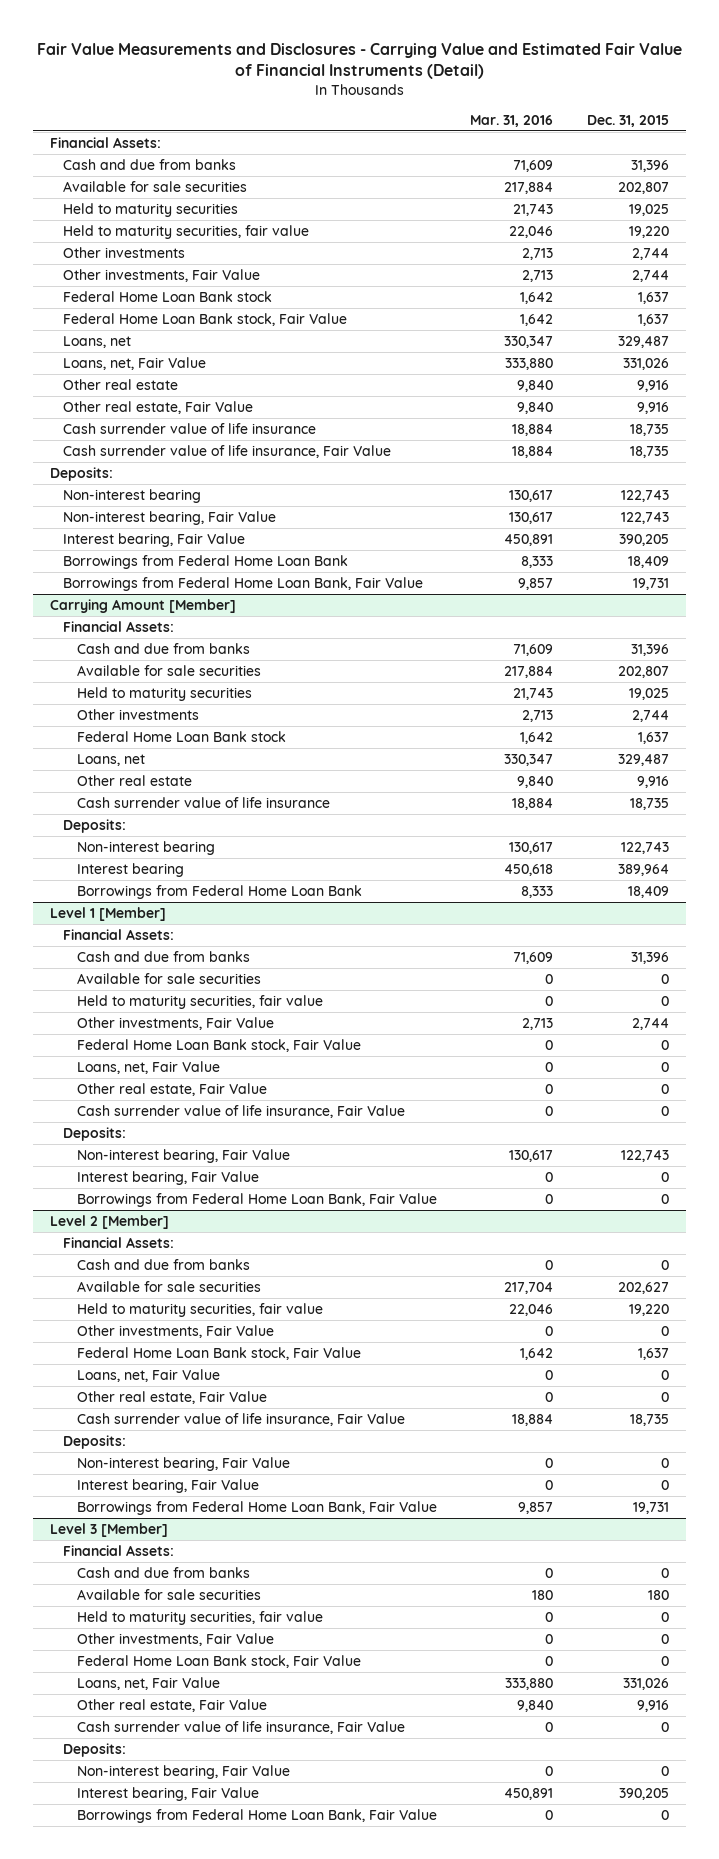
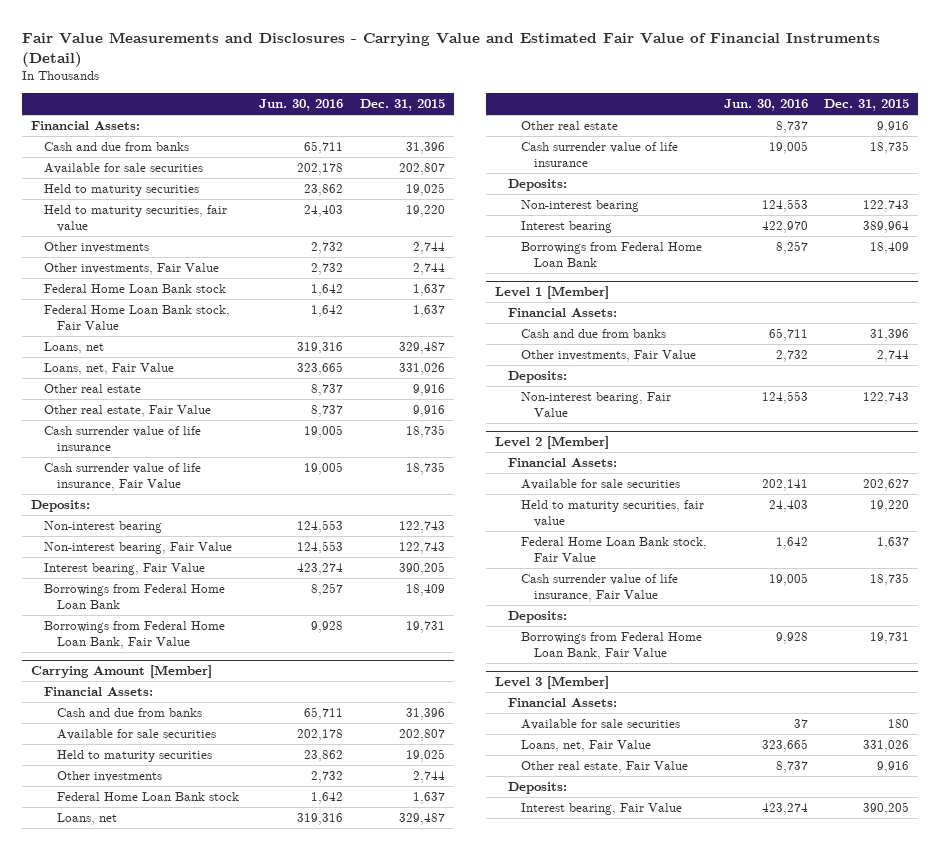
[470,114,554,127] Mar. 31, 2016 -> none
none -> [259,99,344,112] Jun. 30, 2016
[76,972,261,984] Available for sale securities -> none
[76,994,323,1009] Held to maturity securities, fair value -> none
[76,1038,361,1052] Federal Home Loan Bank stock, Fair Value -> none
[76,1060,220,1074] Loans, net, Fair Value -> none
[76,1082,267,1096] Other real estate, Fair Value -> none
[76,1104,405,1118] Cash surrender value of life insurance, Fair Value -> none
[76,1170,259,1185] Interest bearing, Fair Value -> none
[76,1192,437,1207] Borrowings from Federal Home Loan Bank, Fair Value -> none
[76,1258,250,1270] Cash and due from banks -> none
[76,1324,274,1338] Other investments, Fair Value -> none
[76,1368,220,1382] Loans, net, Fair Value -> none
[76,1390,267,1404] Other real estate, Fair Value -> none
[76,1456,290,1471] Non-interest bearing, Fair Value -> none
[76,1478,259,1493] Interest bearing, Fair Value -> none
[76,1566,250,1578] Cash and due from banks -> none
[76,1610,323,1625] Held to maturity securities, fair value -> none
[76,1632,274,1646] Other investments, Fair Value -> none
[76,1654,361,1668] Federal Home Loan Bank stock, Fair Value -> none
[76,1720,405,1734] Cash surrender value of life insurance, Fair Value -> none
[76,1764,290,1779] Non-interest bearing, Fair Value -> none
[76,1808,437,1823] Borrowings from Federal Home Loan Bank, Fair Value -> none

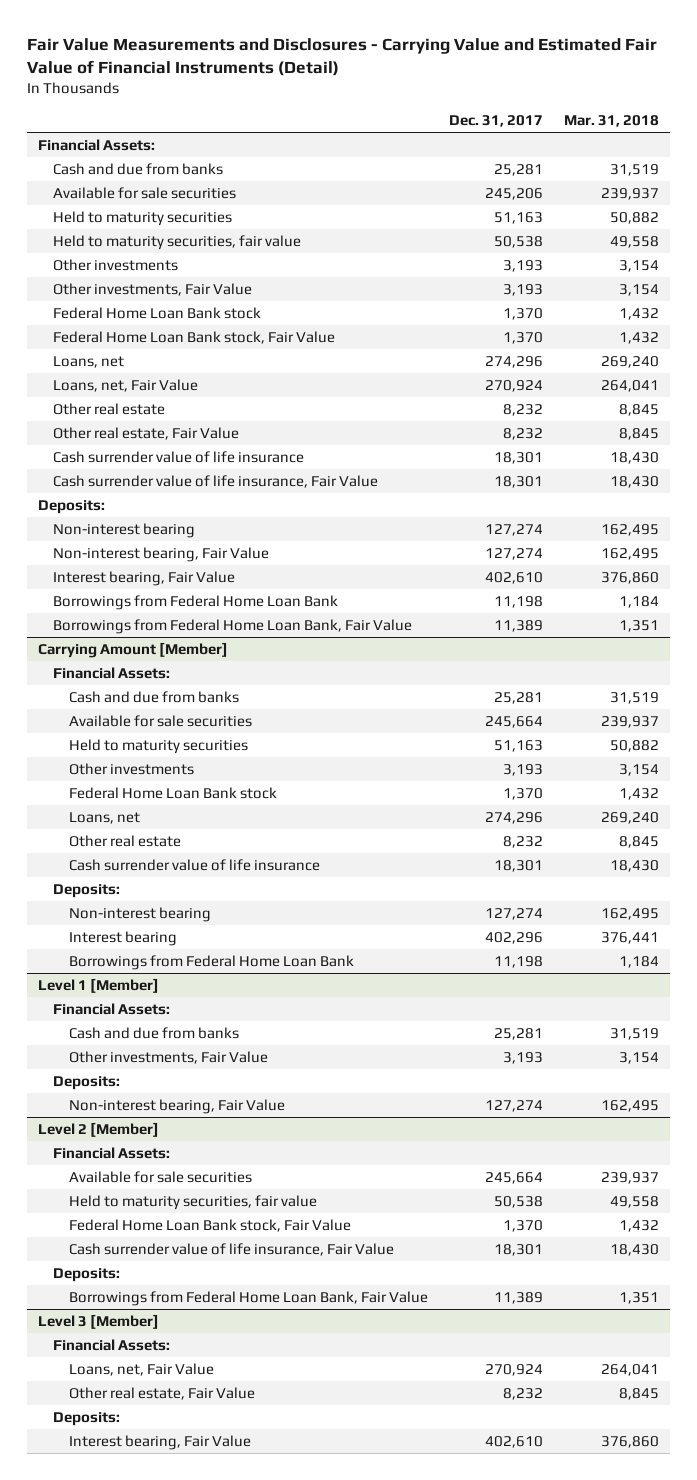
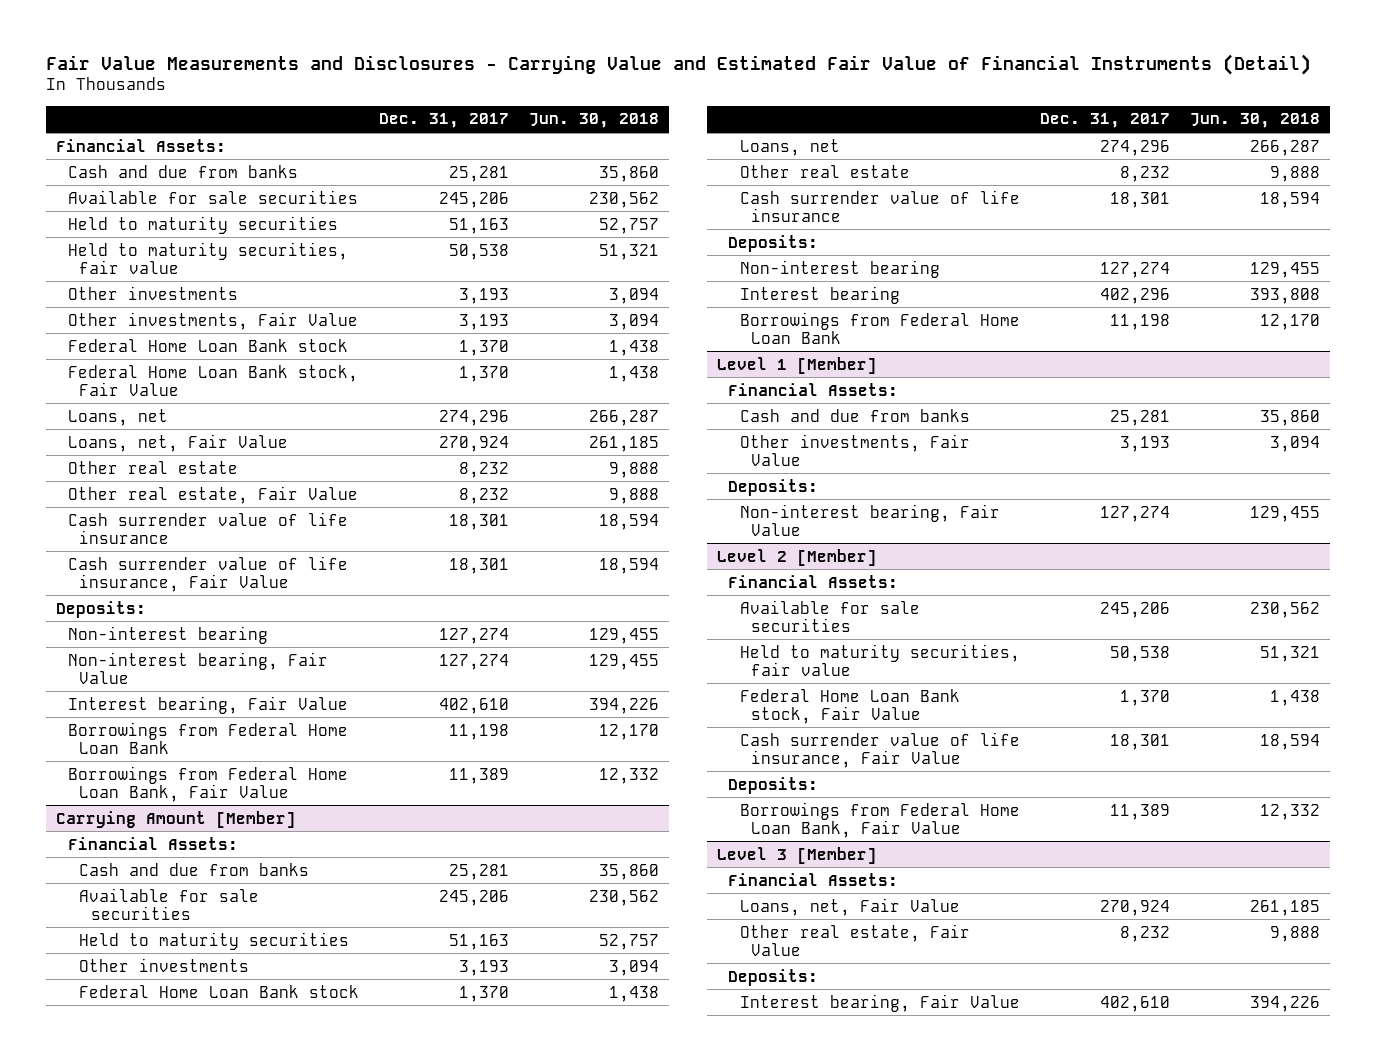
[564,114,660,127] Mar. 31, 2018 -> none
none -> [528,113,659,129] Jun. 30, 2018
[485,715,544,728] 245,664 -> [439,889,510,906] 245,206
[485,1171,544,1184] 245,664 -> [1099,601,1170,618] 245,206

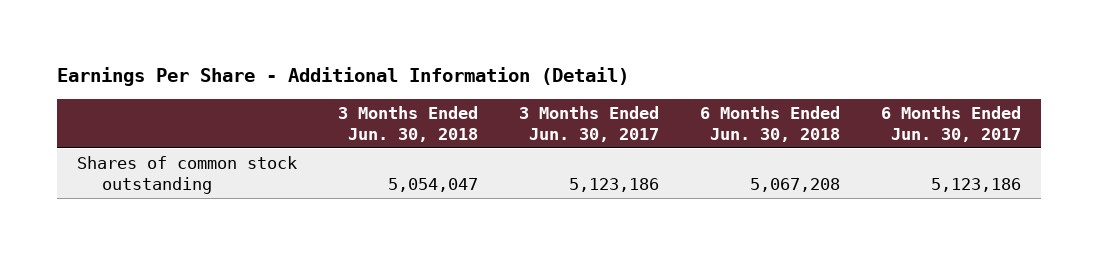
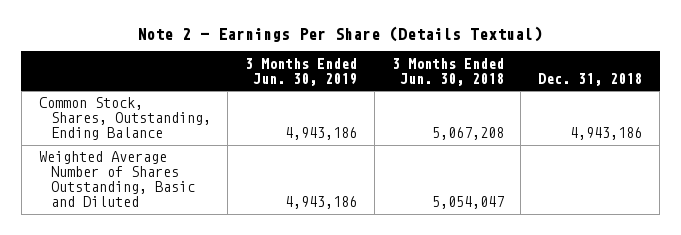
[56,67,629,87] Earnings Per Share - Additional Information (Detail) -> [137,25,543,42] Note 2 - Earnings Per Share (Details Textual)
[518,106,659,142] 3 Months Ended Jun. 30, 2017 -> none
[699,106,840,142] 6 Months Ended Jun. 30, 2018 -> none
[880,106,1021,142] 6 Months Ended Jun. 30, 2017 -> none
none -> [245,57,358,86] 3 Months Ended Jun. 30, 2019
none -> [538,72,643,86] Dec. 31, 2018
none -> [38,97,211,141] Common Stock, Shares, Outstanding, Ending Balance
[77,156,298,194] Shares of common stock outstanding -> [38,151,195,208] Weighted Average Number of Shares Outstanding, Basic and Diluted

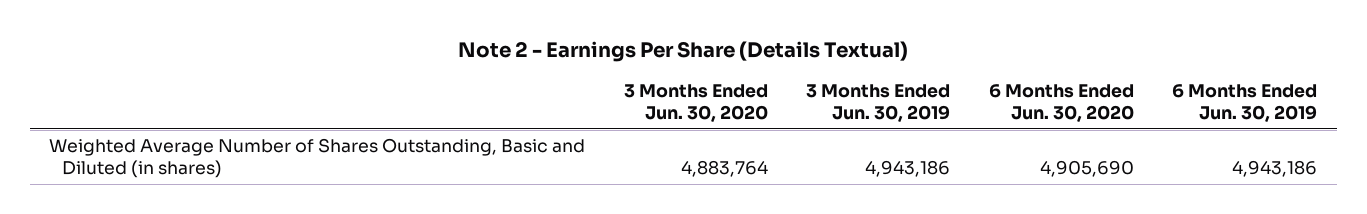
[391,57,504,86] 3 Months Ended Jun. 30, 2018 -> none
[538,72,643,86] Dec. 31, 2018 -> none
none -> [623,83,768,123] 3 Months Ended Jun. 30, 2020
none -> [988,83,1134,123] 6 Months Ended Jun. 30, 2020
none -> [1172,83,1318,123] 6 Months Ended Jun. 30, 2019
[38,97,211,141] Common Stock, Shares, Outstanding, Ending Balance -> none
[38,151,195,208] Weighted Average Number of Shares Outstanding, Basic and Diluted -> [49,138,586,179] Weighted Average Number of Shares Outstanding, Basic and Diluted (in shares)

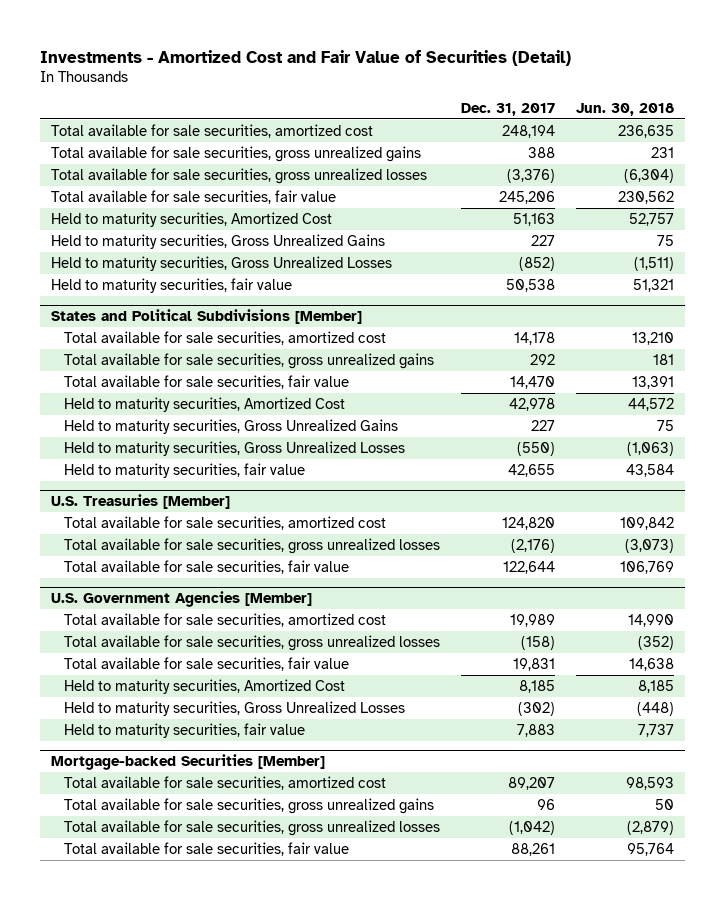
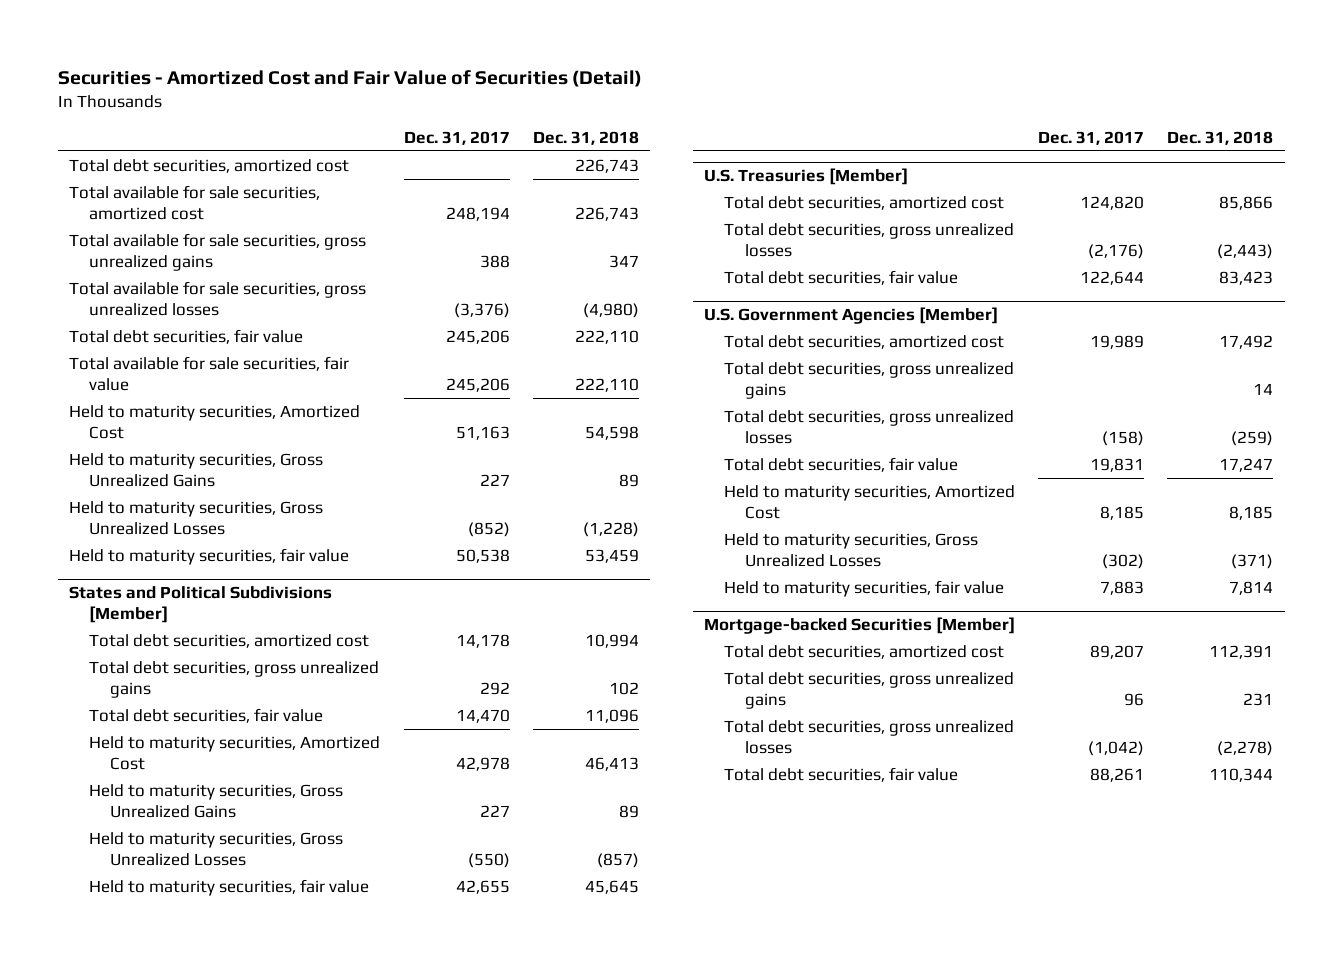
[40,49,572,66] Investments - Amortized Cost and Fair Value of Securities (Detail) -> [57,70,642,88] Securities - Amortized Cost and Fair Value of Securities (Detail)
[576,102,675,116] Jun. 30, 2018 -> none
none -> [532,130,639,145] Dec. 31, 2018
none -> [69,158,350,173] Total debt securities, amortized cost
none -> [69,328,304,344] Total debt securities, fair value
[63,330,386,345] Total available for sale securities, amortized cost -> [89,633,370,648] Total debt securities, amortized cost
[63,352,434,369] Total available for sale securities, gross unrealized gains -> [89,660,380,698] Total debt securities, gross unrealized gains
[63,374,349,389] Total available for sale securities, fair value -> [89,707,324,723] Total debt securities, fair value
[63,515,386,530] Total available for sale securities, amortized cost -> [724,195,1005,210] Total debt securities, amortized cost
[63,537,440,554] Total available for sale securities, gross unrealized losses -> [724,222,1015,257] Total debt securities, gross unrealized losses
[63,559,349,574] Total available for sale securities, fair value -> [724,269,959,285] Total debt securities, fair value
[63,612,386,627] Total available for sale securities, amortized cost -> [724,334,1005,349] Total debt securities, amortized cost
none -> [724,361,1015,399] Total debt securities, gross unrealized gains
[63,634,440,651] Total available for sale securities, gross unrealized losses -> [724,409,1015,444] Total debt securities, gross unrealized losses
[63,656,349,671] Total available for sale securities, fair value -> [724,456,959,472] Total debt securities, fair value
[63,775,386,790] Total available for sale securities, amortized cost -> [724,644,1005,659] Total debt securities, amortized cost
[63,797,434,814] Total available for sale securities, gross unrealized gains -> [724,671,1015,709] Total debt securities, gross unrealized gains
[63,819,440,836] Total available for sale securities, gross unrealized losses -> [724,719,1015,754] Total debt securities, gross unrealized losses
[63,841,349,856] Total available for sale securities, fair value -> [724,766,959,782] Total debt securities, fair value

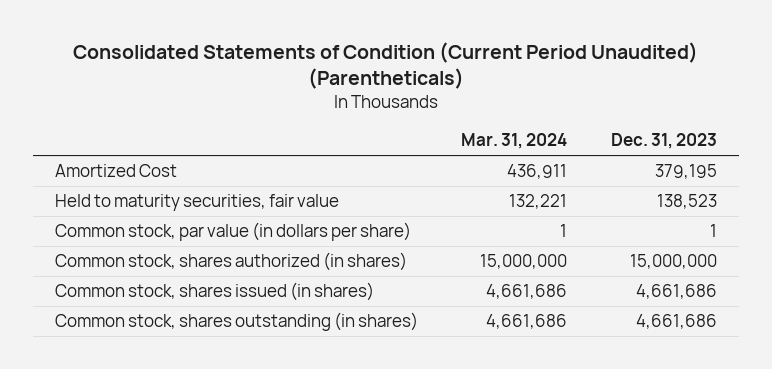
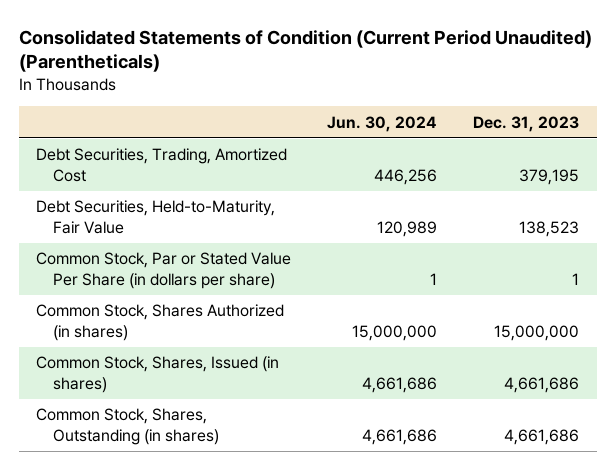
[461,133,568,150] Mar. 31, 2024 -> none
none -> [327,115,438,132] Jun. 30, 2024
[54,164,177,178] Amortized Cost -> [36,148,288,182] Debt Securities, Trading, Amortized Cost
[54,194,339,212] Held to maturity securities, fair value -> [36,200,276,234] Debt Securities, Held-to-Maturity, Fair Value
[54,222,411,242] Common stock, par value (in dollars per share) -> [36,252,292,289] Common Stock, Par or Stated Value Per Share (in dollars per share)
[54,252,407,272] Common stock, shares authorized (in shares) -> [36,304,285,341] Common Stock, Shares Authorized (in shares)
[54,282,374,302] Common stock, shares issued (in shares) -> [36,356,280,393] Common Stock, Shares, Issued (in shares)
[54,312,418,332] Common stock, shares outstanding (in shares) -> [36,408,219,445] Common Stock, Shares, Outstanding (in shares)

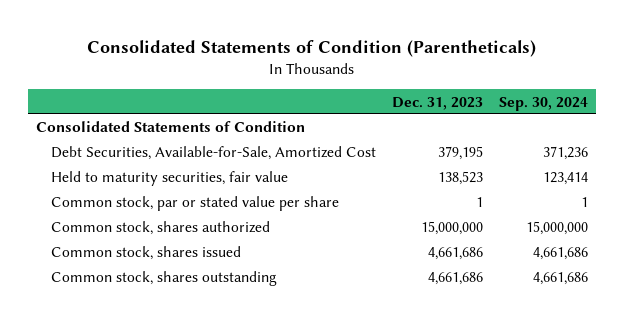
[18,29,592,73] Consolidated Statements of Condition (Current Period Unaudited) (Parentheticals) -> [87,39,537,57] Consolidated Statements of Condition (Parentheticals)
[327,115,438,132] Jun. 30, 2024 -> none
none -> [498,96,588,111] Sep. 30, 2024
none -> [36,121,306,133] Consolidated Statements of Condition
[36,148,288,182] Debt Securities, Trading, Amortized Cost -> [50,146,376,161] Debt Securities, Available-for-Sale, Amortized Cost
[36,200,276,234] Debt Securities, Held-to-Maturity, Fair Value -> [50,171,288,187] Held to maturity securities, fair value
[36,252,292,289] Common Stock, Par or Stated Value Per Share (in dollars per share) -> [50,196,339,212] Common stock, par or stated value per share
[36,304,285,341] Common Stock, Shares Authorized (in shares) -> [50,221,270,236] Common stock, shares authorized
[36,356,280,393] Common Stock, Shares, Issued (in shares) -> [50,246,241,261] Common stock, shares issued
[36,408,219,445] Common Stock, Shares, Outstanding (in shares) -> [50,271,277,287] Common stock, shares outstanding

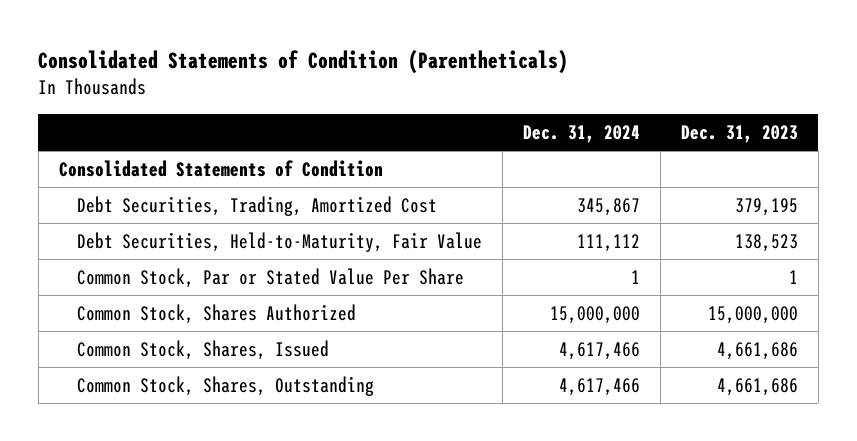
[498,96,588,111] Sep. 30, 2024 -> none
none -> [522,124,640,143] Dec. 31, 2024
[50,146,376,161] Debt Securities, Available-for-Sale, Amortized Cost -> [76,195,437,216] Debt Securities, Trading, Amortized Cost
[50,171,288,187] Held to maturity securities, fair value -> [76,231,482,252] Debt Securities, Held-to-Maturity, Fair Value
[50,196,339,212] Common stock, par or stated value per share -> [76,267,464,288] Common Stock, Par or Stated Value Per Share
[50,221,270,236] Common stock, shares authorized -> [76,303,356,324] Common Stock, Shares Authorized
[50,246,241,261] Common stock, shares issued -> [76,339,329,360] Common Stock, Shares, Issued
[50,271,277,287] Common stock, shares outstanding -> [76,375,374,396] Common Stock, Shares, Outstanding

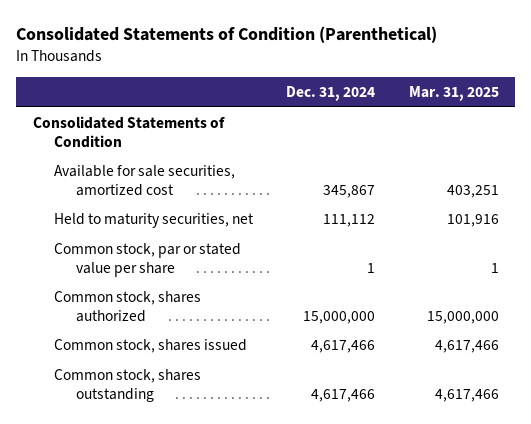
[38,50,569,75] Consolidated Statements of Condition (Parentheticals) -> [16,26,438,44] Consolidated Statements of Condition (Parenthetical)
[680,124,798,143] Dec. 31, 2023 -> none
none -> [408,86,499,102] Mar. 31, 2025
[76,195,437,216] Debt Securities, Trading, Amortized Cost -> [54,165,236,196] Available for sale securities, amortized cost
[76,231,482,252] Debt Securities, Held-to-Maturity, Fair Value -> [54,213,255,229] Held to maturity securities, net
[76,267,464,288] Common Stock, Par or Stated Value Per Share -> [54,243,242,277] Common stock, par or stated value per share
[76,303,356,324] Common Stock, Shares Authorized -> [54,291,202,322] Common stock, shares authorized
[76,339,329,360] Common Stock, Shares, Issued -> [54,339,248,354] Common stock, shares issued
[76,375,374,396] Common Stock, Shares, Outstanding -> [54,369,202,402] Common stock, shares outstanding

